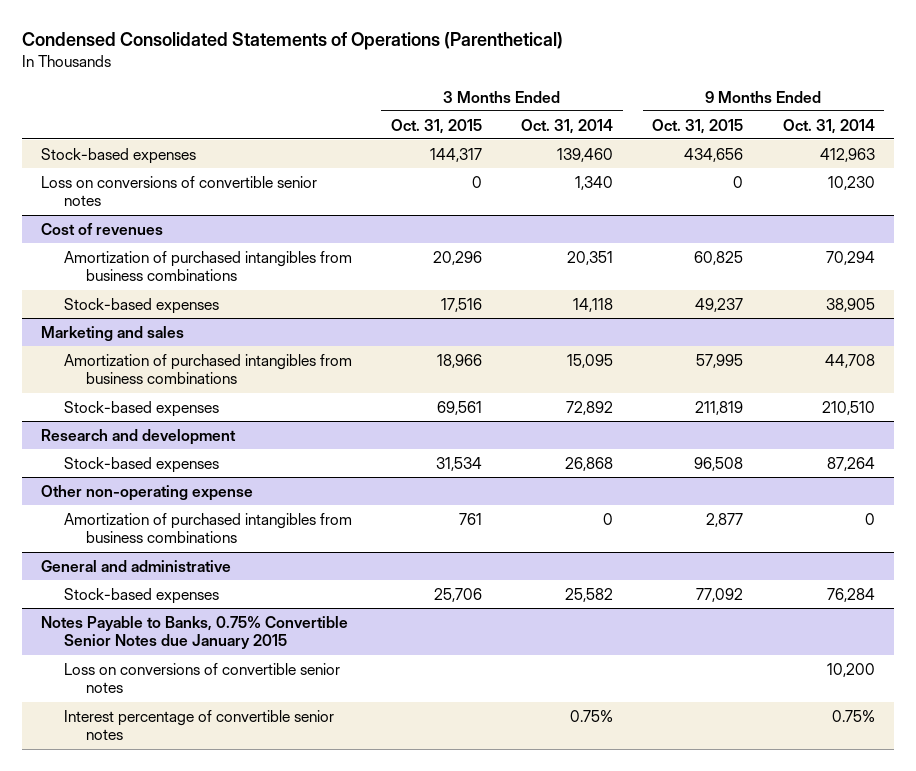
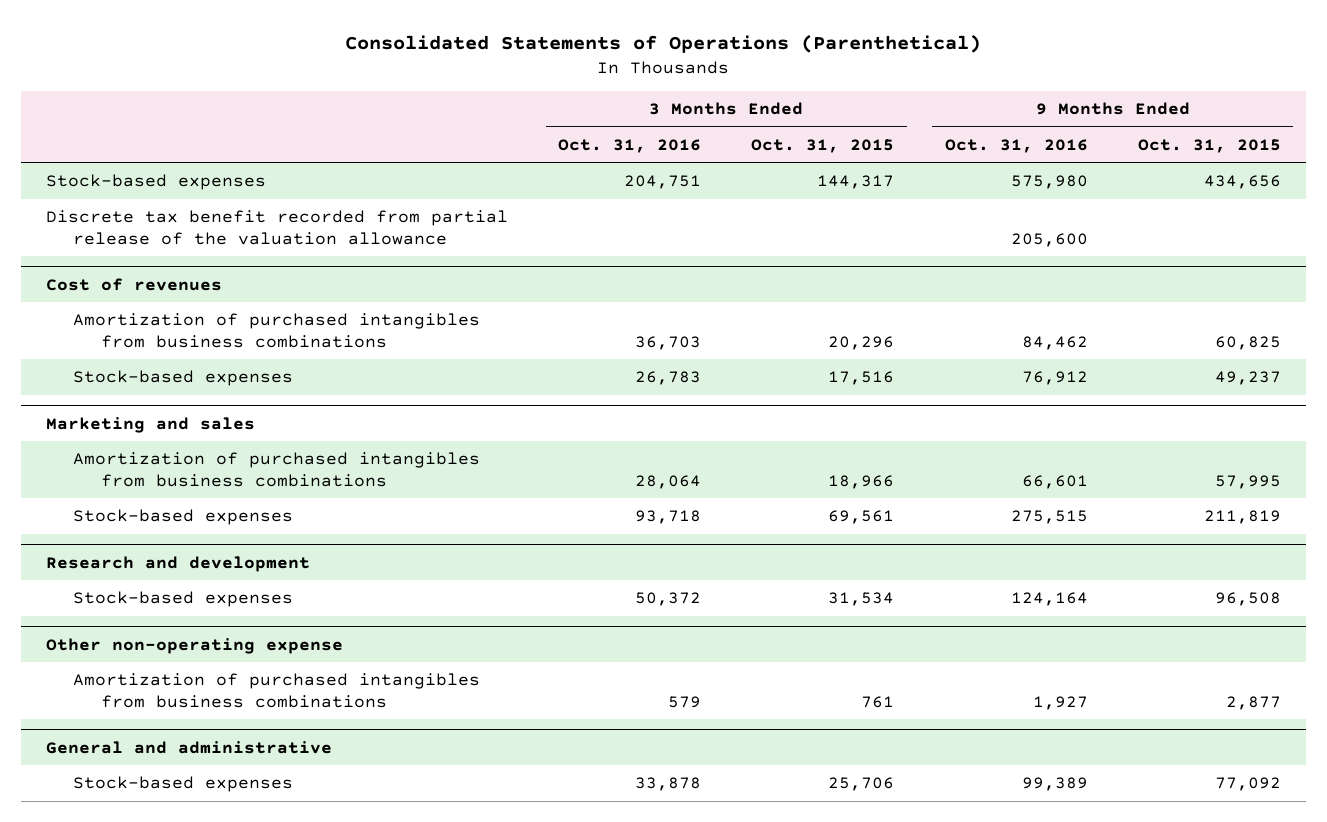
[21,31,563,50] Condensed Consolidated Statements of Operations (Parenthetical) -> [345,35,982,54] Consolidated Statements of Operations (Parenthetical)
[521,118,614,134] Oct. 31, 2014 -> none
[782,118,875,134] Oct. 31, 2014 -> none
none -> [558,138,702,153] Oct. 31, 2016
none -> [944,138,1088,153] Oct. 31, 2016
[41,175,318,207] Loss on conversions of convertible senior notes -> none
none -> [46,210,509,245] Discrete tax benefit recorded from partial release of the valuation allowance
[41,615,349,650] Notes Payable to Banks, 0.75% Convertible Senior Notes due January 2015 -> none
[63,662,340,694] Loss on conversions of convertible senior notes -> none
[63,709,334,741] Interest percentage of convertible senior notes -> none

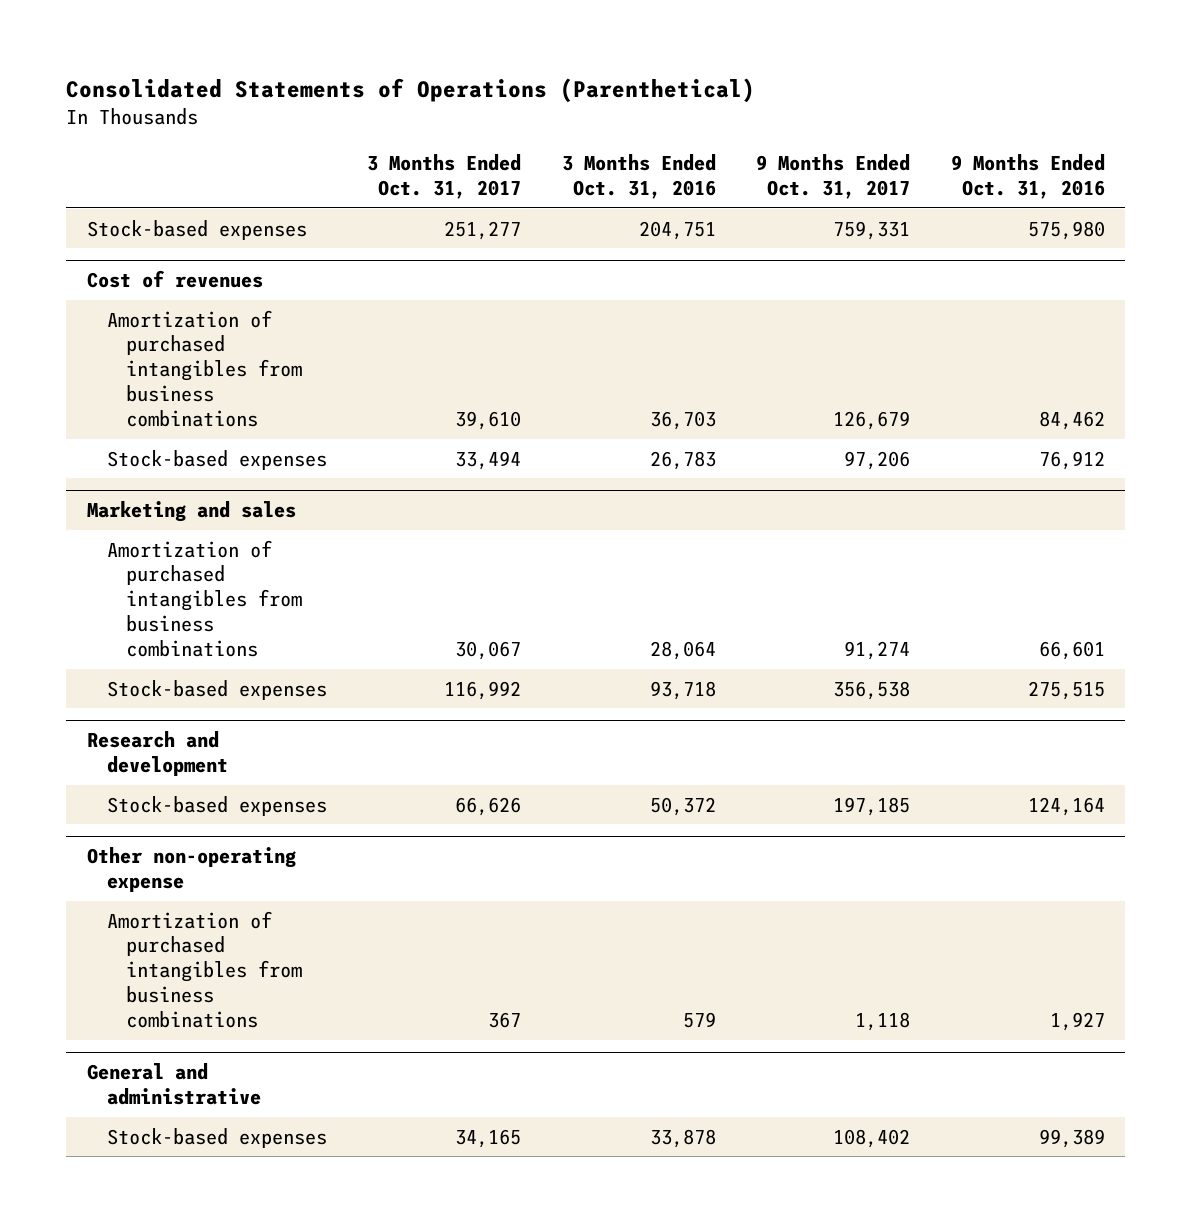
[751,138,895,153] Oct. 31, 2015 -> none
[1137,138,1281,153] Oct. 31, 2015 -> none
none -> [367,154,522,200] 3 Months Ended Oct. 31, 2017
none -> [756,154,911,200] 9 Months Ended Oct. 31, 2017
[46,210,509,245] Discrete tax benefit recorded from partial release of the valuation allowance -> none

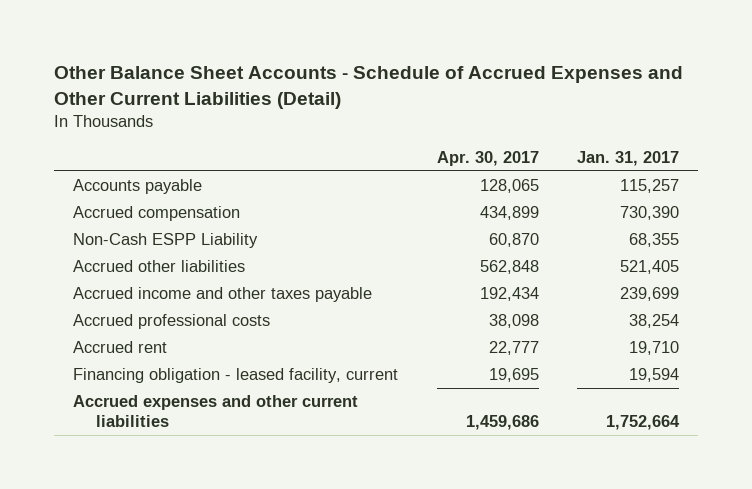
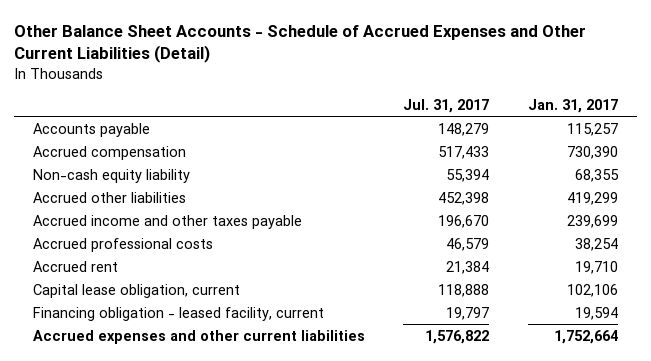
[436,150,539,166] Apr. 30, 2017 -> none
none -> [403,98,490,113] Jul. 31, 2017
[73,233,259,249] Non-Cash ESPP Liability -> [33,168,191,183] Non-cash equity liability
[620,260,680,275] 521,405 -> [566,191,618,205] 419,299
none -> [33,283,241,298] Capital lease obligation, current

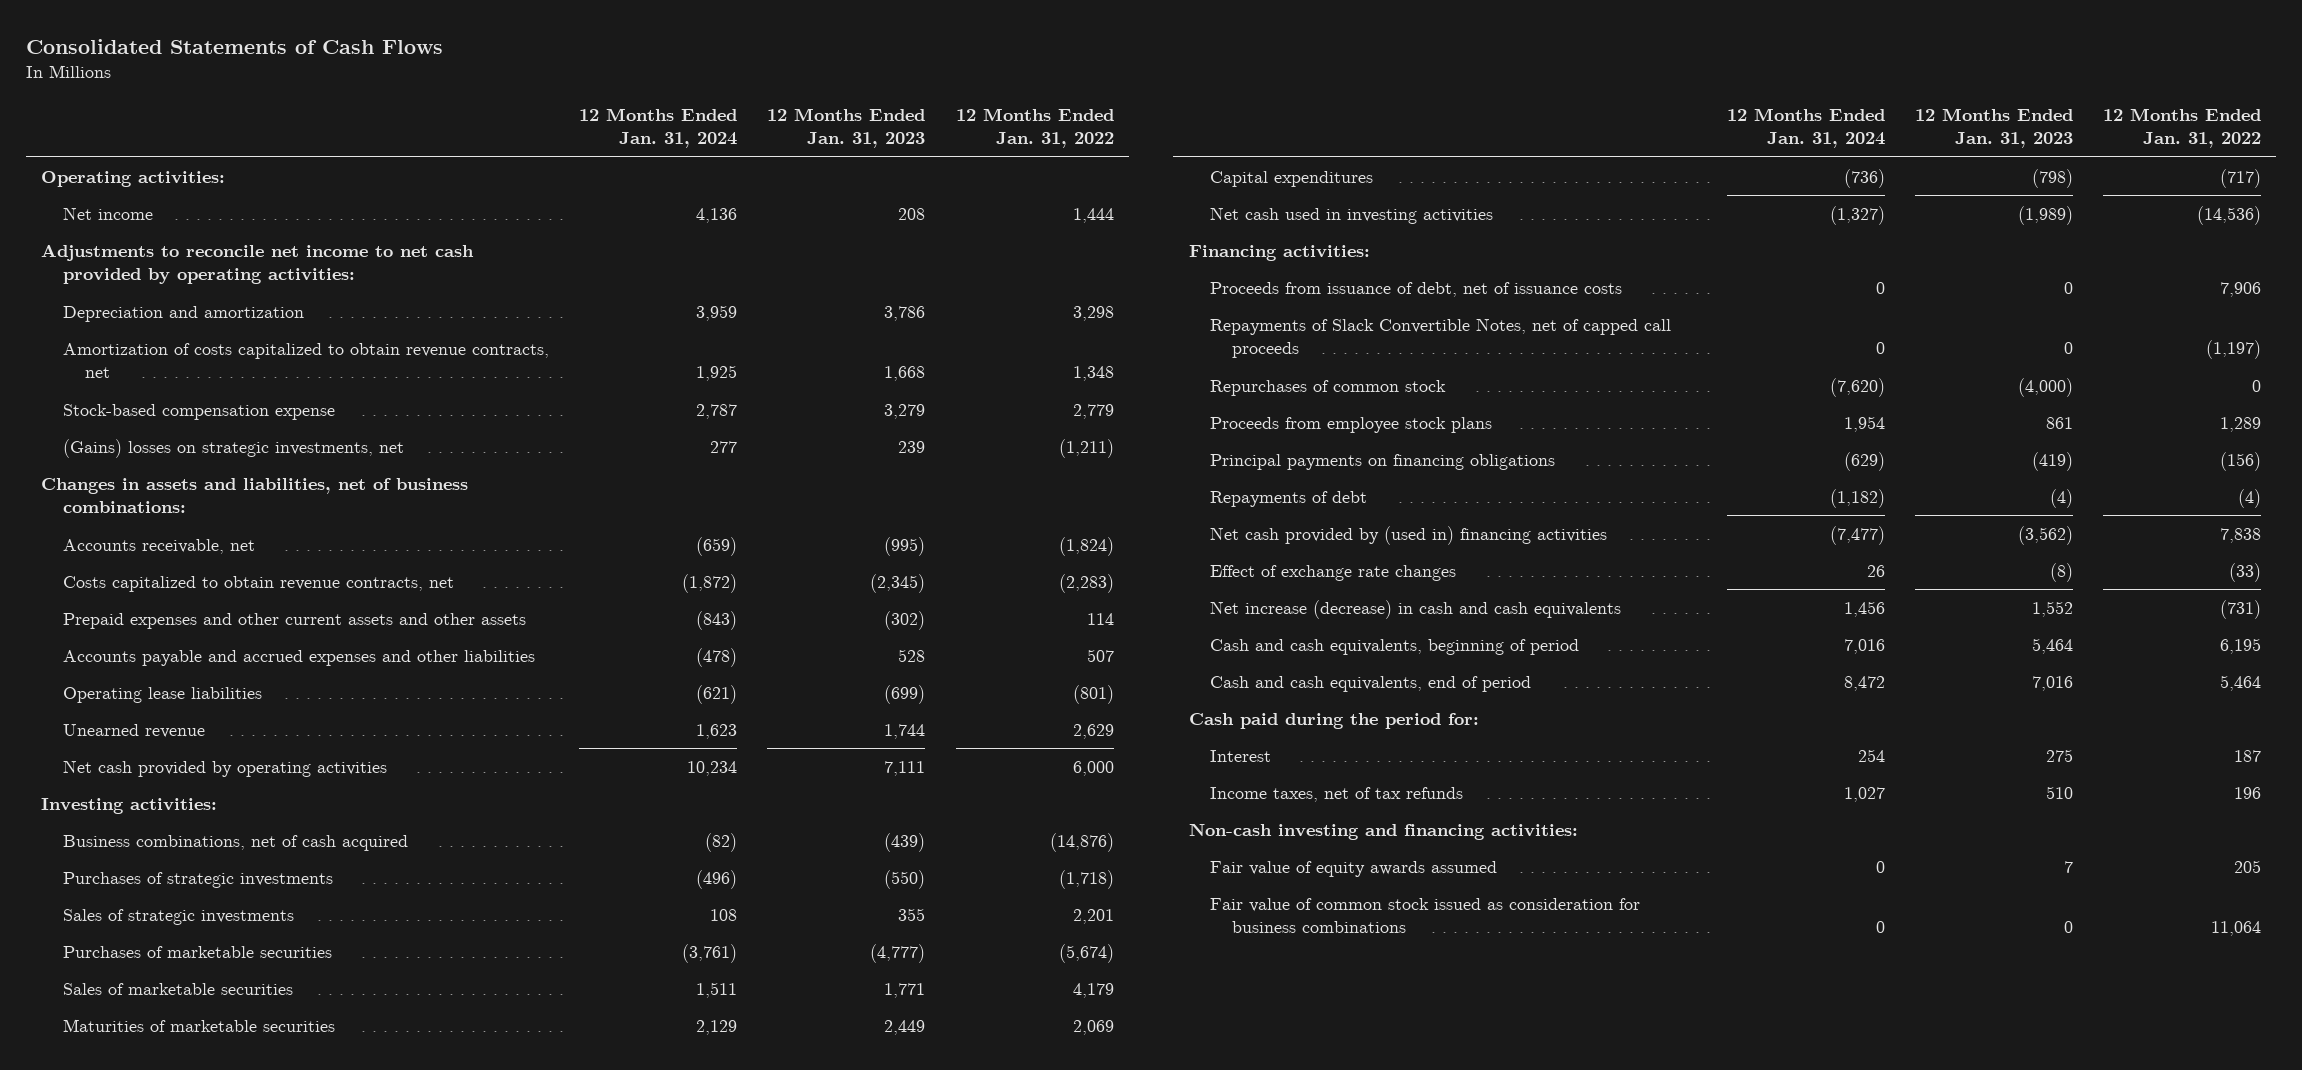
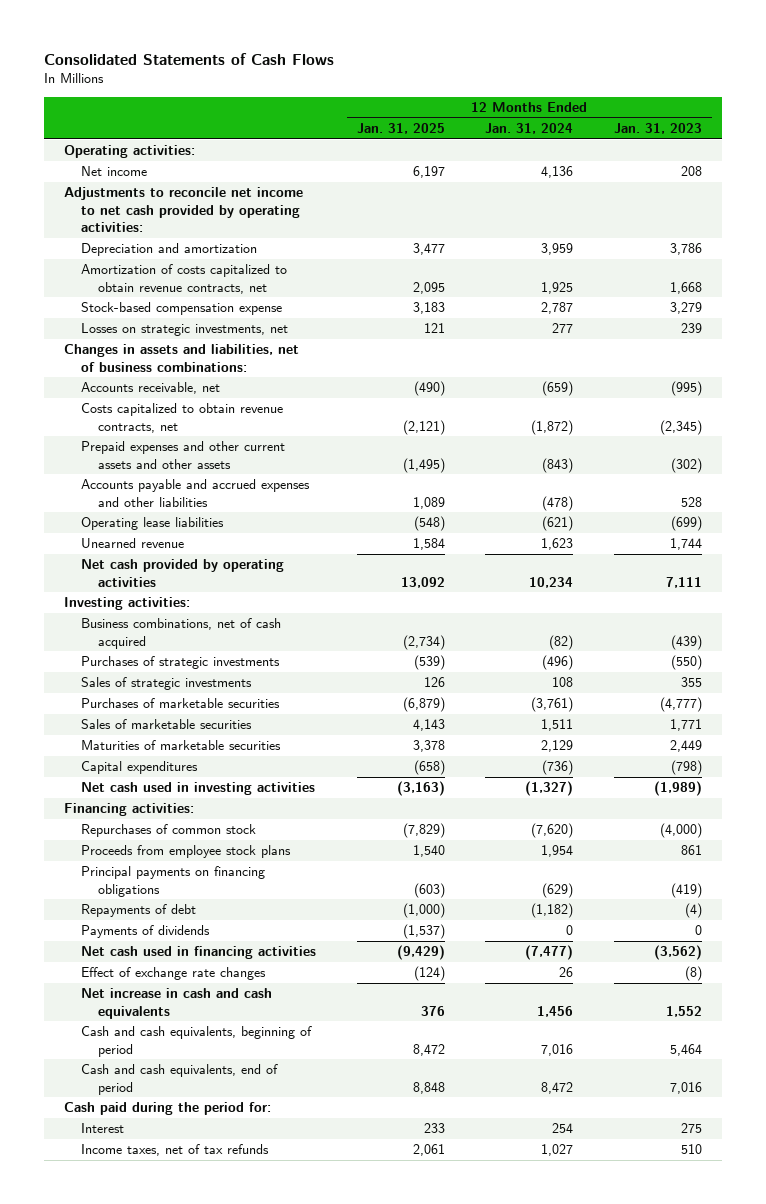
[955,108,1114,149] 12 Months Ended Jan. 31, 2022 -> none
none -> [356,123,445,135] Jan. 31, 2025
[63,438,405,458] (Gains) losses on strategic investments, net -> [81,323,289,337] Losses on strategic investments, net
[1210,281,1623,297] Proceeds from issuance of debt, net of issuance costs -> none
[1210,317,1672,359] Repayments of Slack Convertible Notes, net of capped call proceeds -> none
none -> [81,925,211,939] Payments of dividends
[1210,525,1608,545] Net cash provided by (used in) financing activities -> [81,946,317,960] Net cash used in financing activities
[1210,599,1622,619] Net increase (decrease) in cash and cash equivalents -> [81,988,273,1019] Net increase in cash and cash equivalents
[1188,822,1578,840] Non-cash investing and financing activities: -> none
[1210,860,1498,877] Fair value of equity awards assumed -> none
[1210,897,1641,934] Fair value of common stock issued as consideration for business combinations -> none

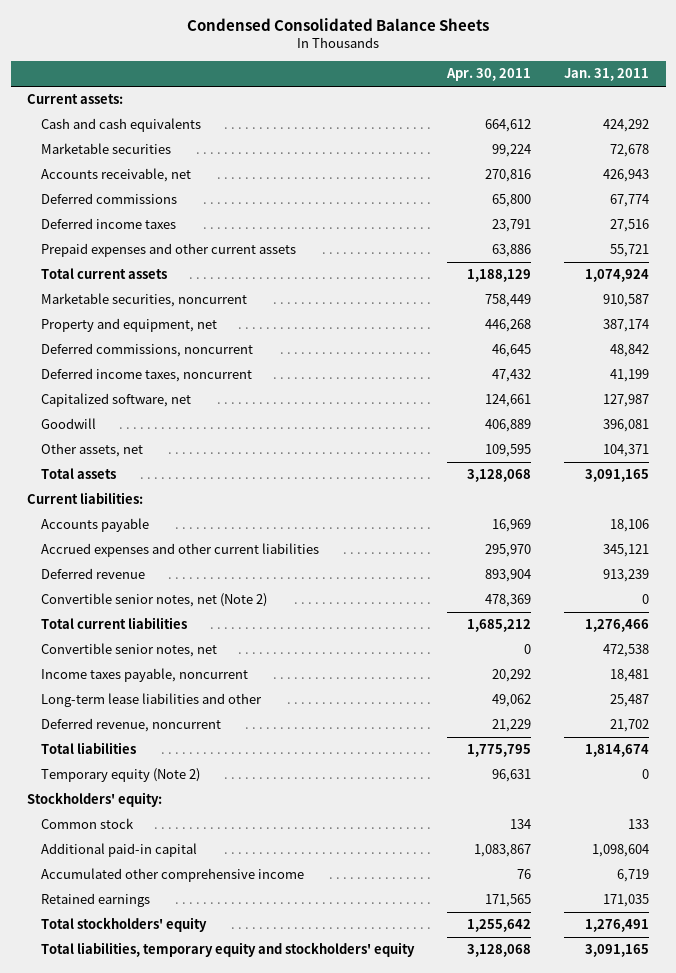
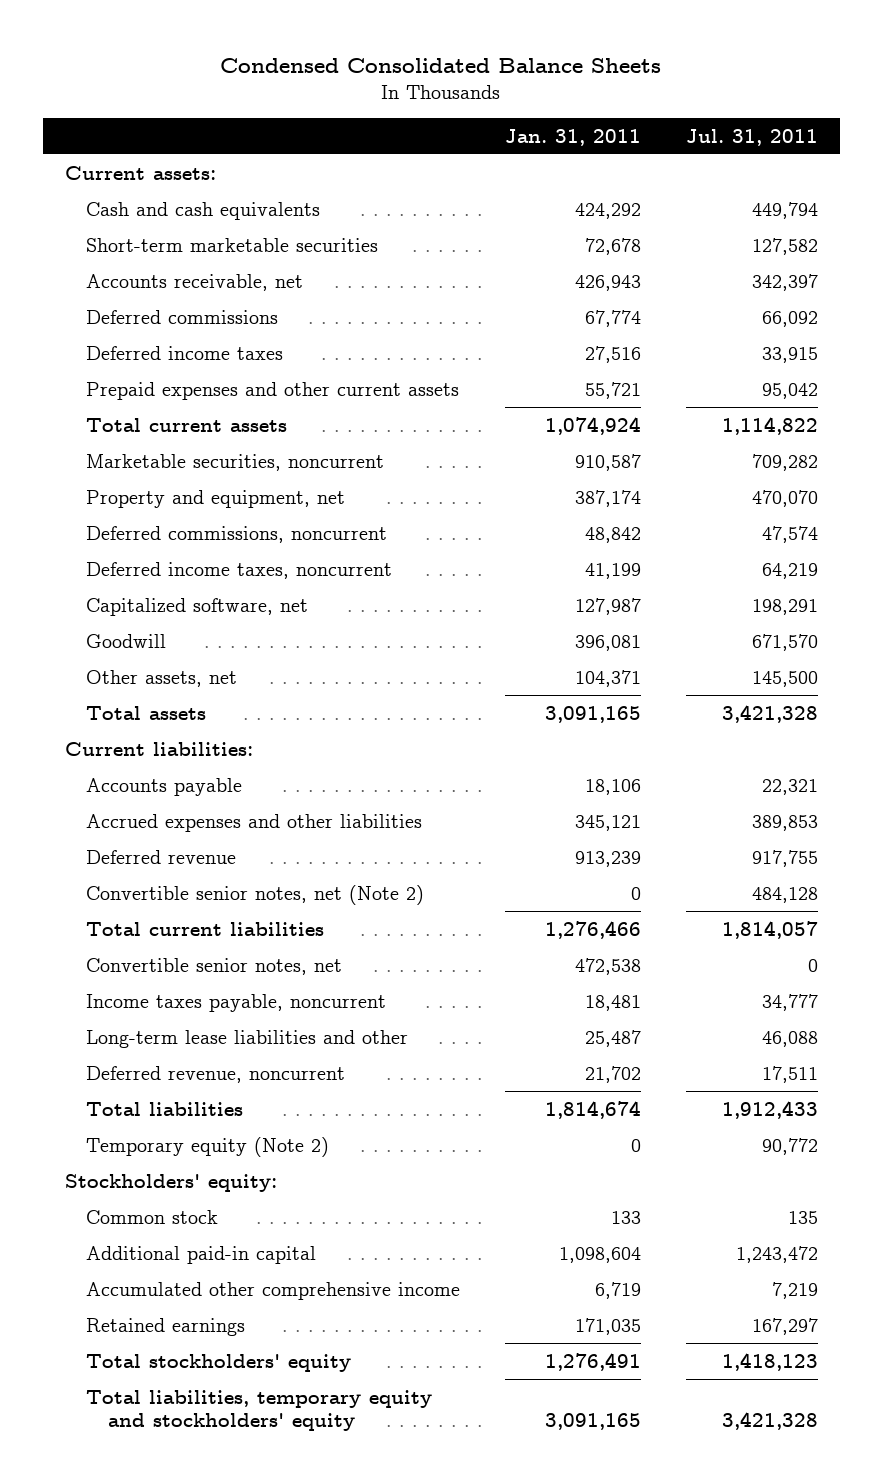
[446,68,532,82] Apr. 30, 2011 -> none
none -> [685,128,818,146] Jul. 31, 2011
[41,143,172,155] Marketable securities -> [86,237,379,252] Short-term marketable securities
[41,543,320,558] Accrued expenses and other current liabilities -> [86,813,423,832] Accrued expenses and other liabilities

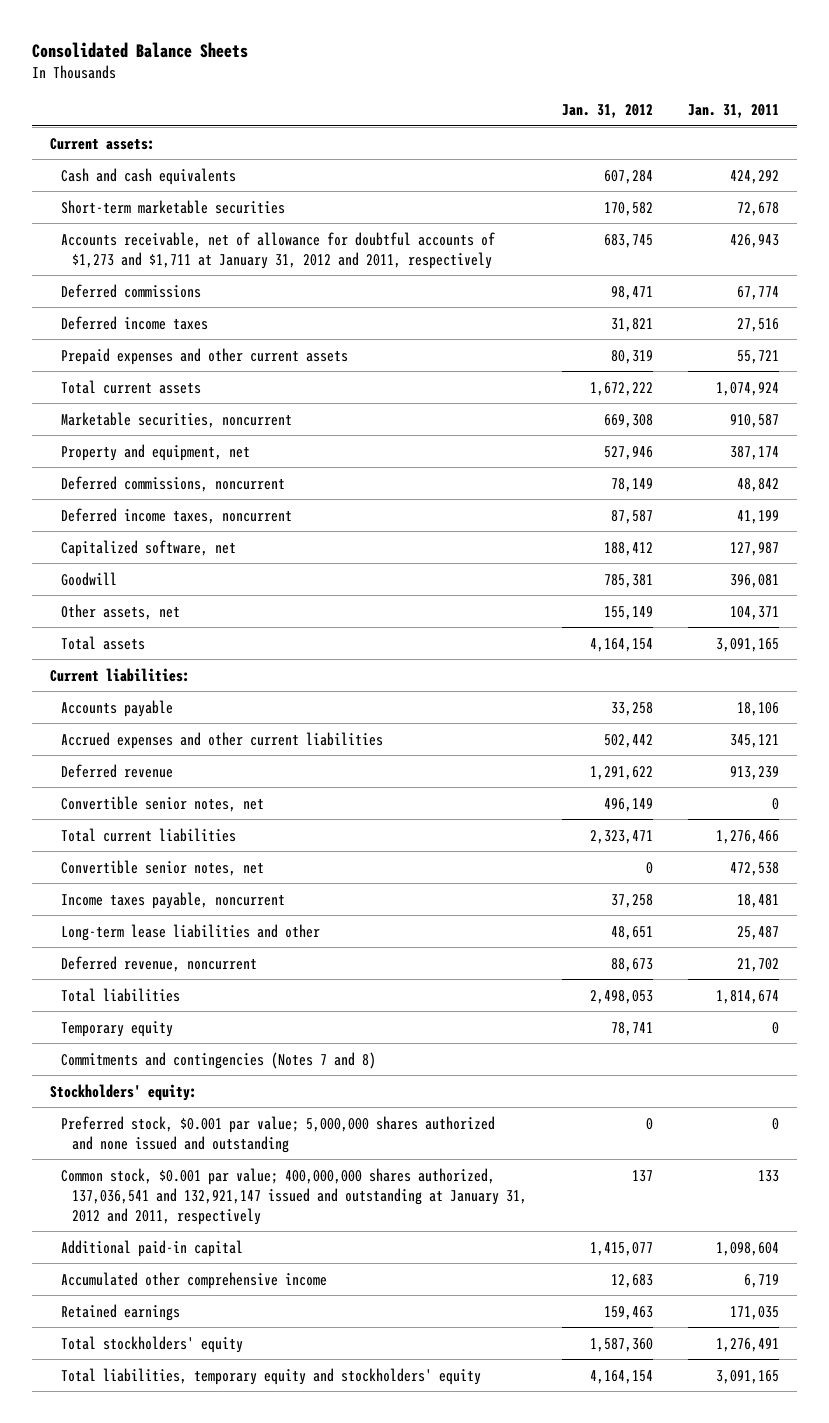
[220,57,662,73] Condensed Consolidated Balance Sheets -> [32,41,249,58] Consolidated Balance Sheets
[685,128,818,146] Jul. 31, 2011 -> none
none -> [562,104,654,119] Jan. 31, 2012
[86,273,304,291] Accounts receivable, net -> [60,231,495,269] Accounts receivable, net of allowance for doubtful accounts of $1,273 and $1,711 at January 31, 2012 and 2011, respectively
[86,813,423,832] Accrued expenses and other liabilities -> [60,731,383,749] Accrued expenses and other current liabilities
[86,884,425,905] Convertible senior notes, net (Note 2) -> [60,795,264,812] Convertible senior notes, net
[86,1136,330,1157] Temporary equity (Note 2) -> [60,1020,173,1037] Temporary equity
none -> [60,1051,376,1069] Commitments and contingencies (Notes 7 and 8)
none -> [60,1115,495,1153] Preferred stock, $0.001 par value; 5,000,000 shares authorized and none issued and outstanding
[86,1209,219,1224] Common stock -> [60,1167,528,1225] Common stock, $0.001 par value; 400,000,000 shares authorized, 137,036,541 and 132,921,147 issued and outstanding at January 31, 2012 and 2011, respectively

